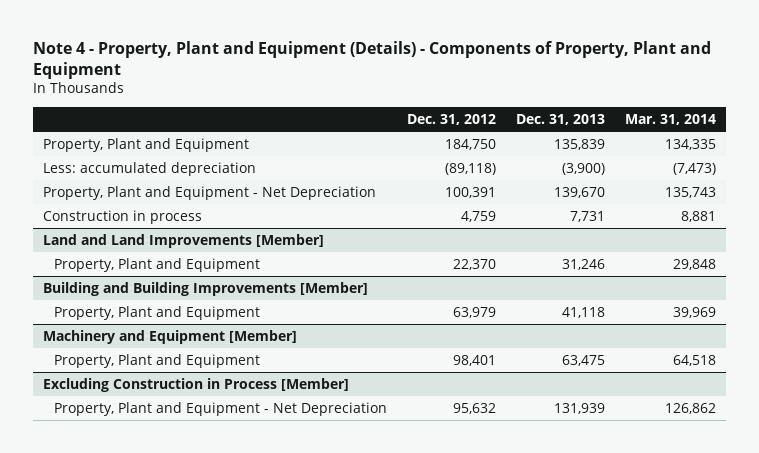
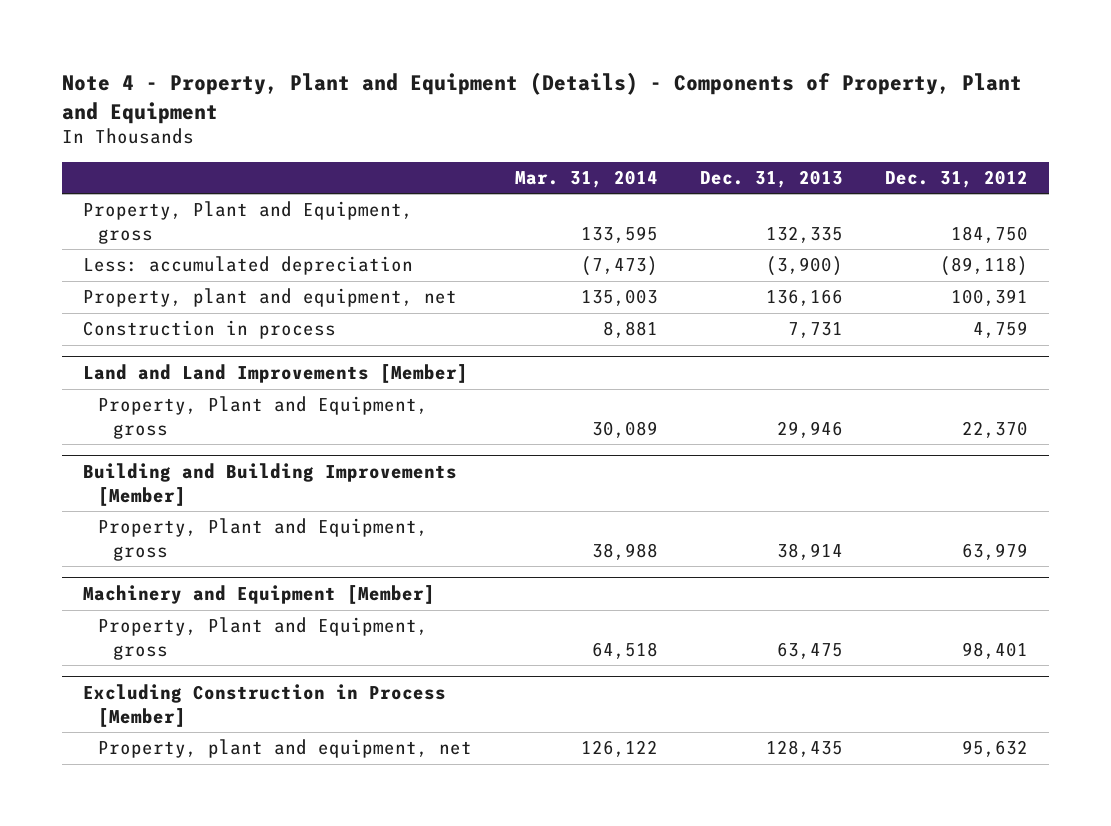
[42,137,249,152] Property, Plant and Equipment -> [82,201,413,244] Property, Plant and Equipment, gross
[554,138,606,150] 135,839 -> [765,225,843,243] 132,335
[665,138,717,150] 134,335 -> [580,225,658,243] 133,595
[42,185,376,200] Property, Plant and Equipment - Net Depreciation -> [82,288,457,308] Property, plant and equipment, net
[554,186,606,198] 139,670 -> [765,289,843,307] 136,166
[665,186,717,198] 135,743 -> [580,289,658,307] 135,003
[53,257,260,272] Property, Plant and Equipment -> [98,396,429,439] Property, Plant and Equipment, gross
[562,258,606,270] 31,246 -> [776,420,843,438] 29,946
[673,258,717,270] 29,848 -> [591,420,658,438] 30,089
[53,305,260,320] Property, Plant and Equipment -> [98,518,429,561] Property, Plant and Equipment, gross
[562,306,606,318] 41,118 -> [776,542,843,560] 38,914
[673,306,717,318] 39,969 -> [591,542,658,560] 38,988
[53,353,260,368] Property, Plant and Equipment -> [98,617,429,660] Property, Plant and Equipment, gross
[53,401,387,416] Property, Plant and Equipment - Net Depreciation -> [98,739,473,759] Property, plant and equipment, net
[554,402,606,414] 131,939 -> [765,740,843,758] 128,435
[665,402,717,414] 126,862 -> [580,740,658,758] 126,122

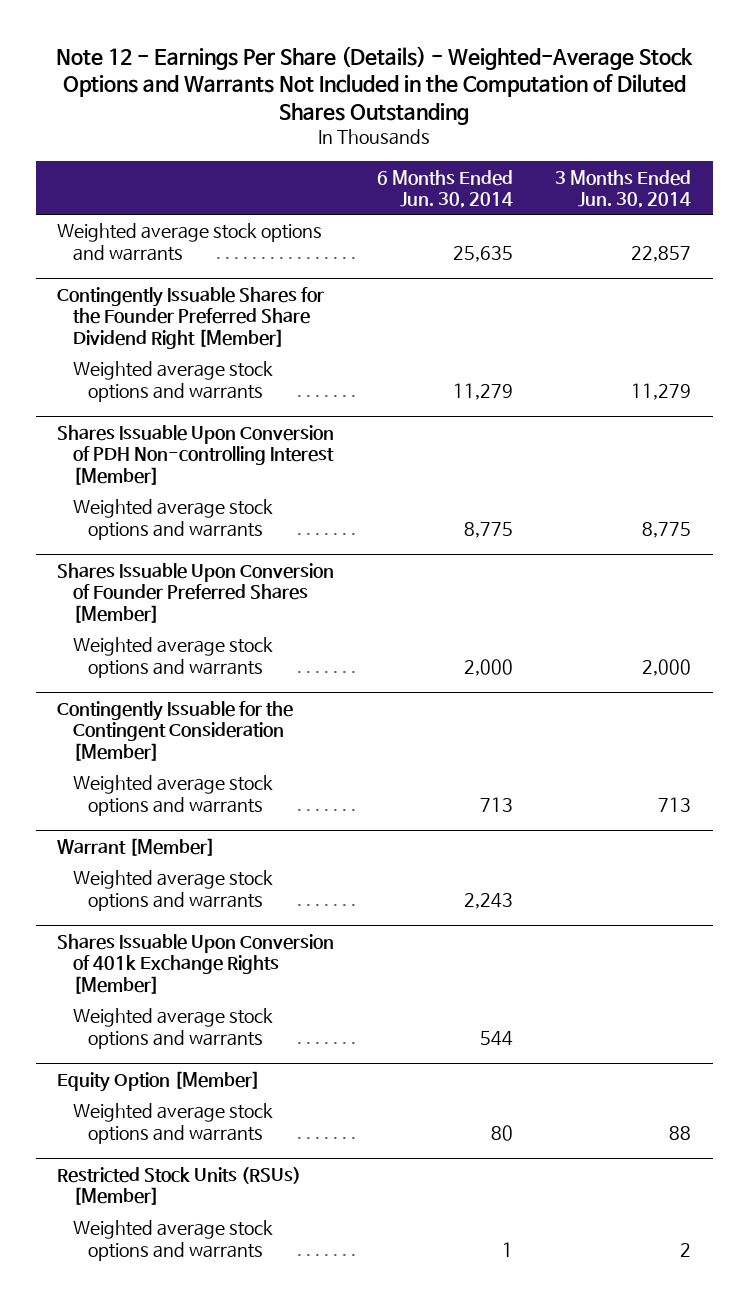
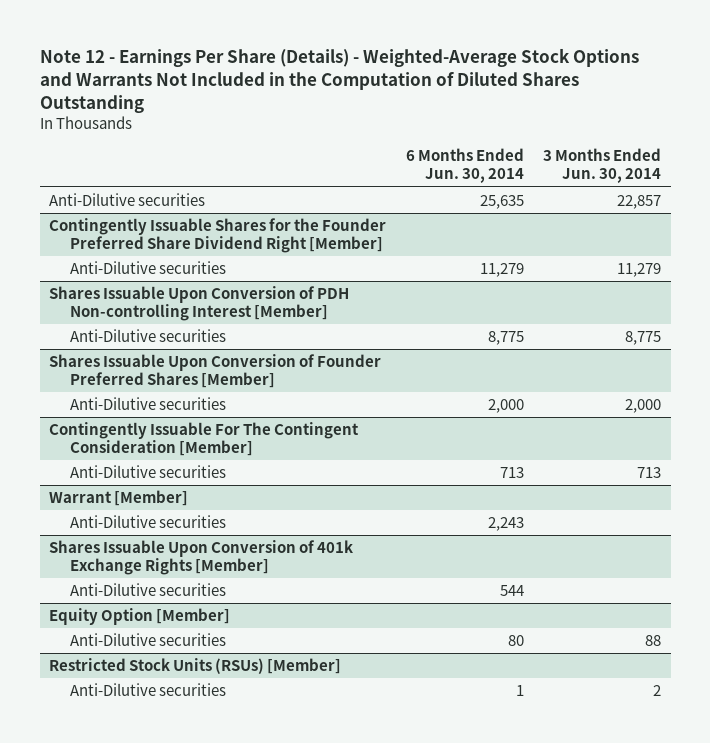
[57,223,323,261] Weighted average stock options and warrants -> [49,193,206,207] Anti-Dilutive securities
[72,361,273,402] Weighted average stock options and warrants -> [69,261,226,275] Anti-Dilutive securities
[72,499,273,540] Weighted average stock options and warrants -> [69,329,226,343] Anti-Dilutive securities
[72,637,273,678] Weighted average stock options and warrants -> [69,397,226,411] Anti-Dilutive securities
[57,700,294,761] Contingently Issuable for the Contingent Consideration [Member] -> [49,422,360,457] Contingently Issuable For The Contingent Consideration [Member]
[72,775,273,816] Weighted average stock options and warrants -> [69,465,226,479] Anti-Dilutive securities
[72,870,273,911] Weighted average stock options and warrants -> [69,515,226,529] Anti-Dilutive securities
[72,1008,273,1049] Weighted average stock options and warrants -> [69,583,226,597] Anti-Dilutive securities
[72,1103,273,1144] Weighted average stock options and warrants -> [69,633,226,647] Anti-Dilutive securities
[72,1220,273,1261] Weighted average stock options and warrants -> [69,683,226,697] Anti-Dilutive securities

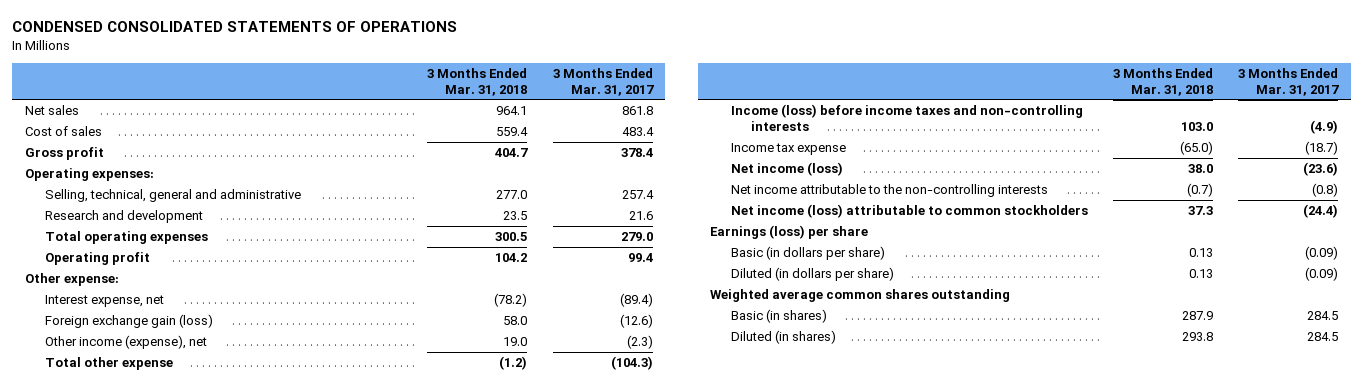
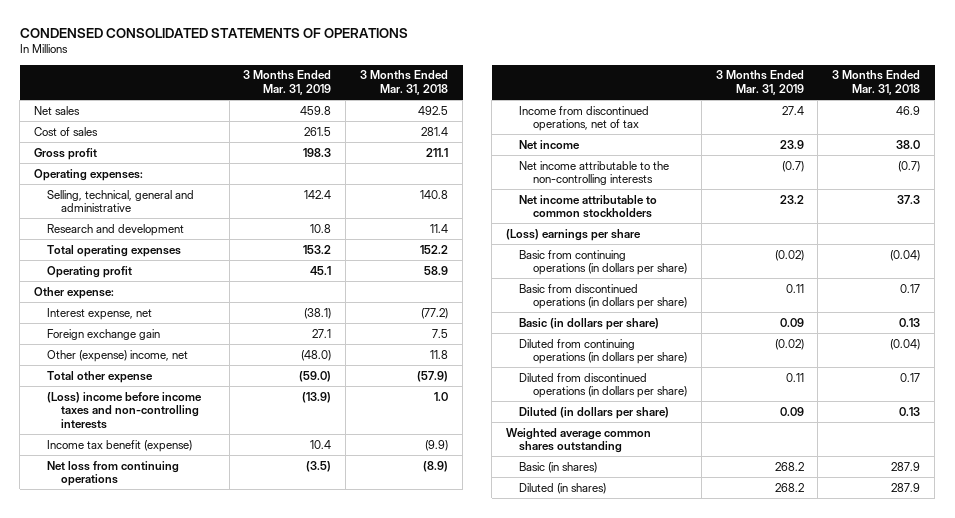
[552,67,654,96] 3 Months Ended Mar. 31, 2017 -> none
none -> [243,70,332,96] 3 Months Ended Mar. 31, 2019
[496,106,528,116] 964.1 -> [418,105,449,115] 492.5
[496,127,529,137] 559.4 -> [421,126,449,136] 281.4
[495,148,529,158] 404.7 -> [426,147,449,157] 211.1
[496,190,528,200] 277.0 -> [420,189,449,199] 140.8
[503,211,528,221] 23.5 -> [430,223,449,233] 11.4
[495,232,528,242] 300.5 -> [420,244,449,254] 152.2
[495,253,528,263] 104.2 -> [424,265,449,275] 58.9
[494,293,528,308] (78.2) -> [421,307,449,319] (77.2)
[45,314,214,329] Foreign exchange gain (loss) -> [47,328,161,340] Foreign exchange gain
[503,316,528,326] 58.0 -> [432,328,449,338] 7.5
[45,335,208,350] Other income (expense), net -> [47,349,189,362] Other (expense) income, net
[503,337,528,347] 19.0 -> [430,349,449,359] 11.8
[499,356,528,371] (1.2) -> [417,370,449,382] (57.9)
[730,104,1083,131] Income (loss) before income taxes and non-controlling interests -> [47,391,203,429] (Loss) income before income taxes and non-controlling interests
[1180,121,1213,131] 103.0 -> [434,391,449,401] 1.0
[730,143,846,156] Income tax expense -> [47,439,193,452] Income tax benefit (expense)
[1179,141,1213,156] (65.0) -> [425,439,449,451] (9.9)
none -> [47,460,180,487] Net loss from continuing operations
none -> [519,105,650,132] Income from discontinued operations, net of tax
[730,162,843,177] Net income (loss) -> [519,139,581,149] Net income
[730,204,1088,219] Net income (loss) attributable to common stockholders -> [519,194,658,219] Net income attributable to common stockholders
[710,225,869,240] Earnings (loss) per share -> [506,228,642,241] (Loss) earnings per share
none -> [519,249,687,276] Basic from continuing operations (in dollars per share)
none -> [519,283,687,310] Basic from discontinued operations (in dollars per share)
none -> [519,338,687,365] Diluted from continuing operations (in dollars per share)
none -> [519,372,687,399] Diluted from discontinued operations (in dollars per share)
[1181,332,1213,342] 293.8 -> [891,482,921,492] 287.9

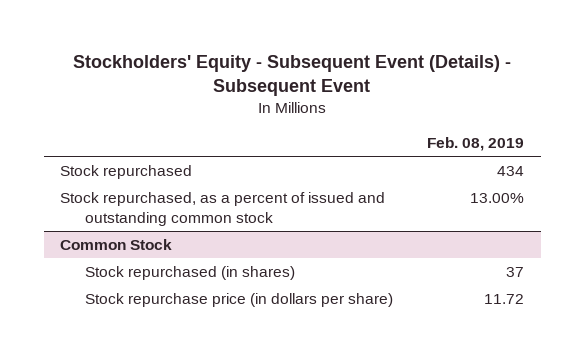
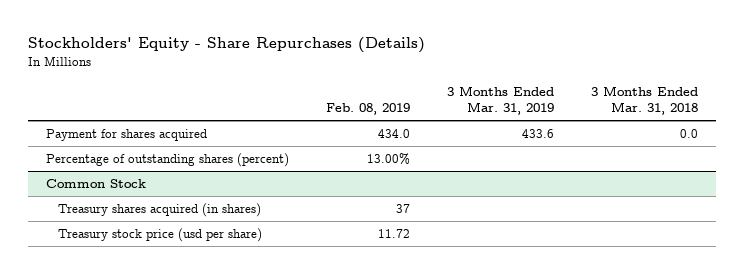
[73,55,512,97] Stockholders' Equity - Subsequent Event (Details) - Subsequent Event -> [27,37,425,54] Stockholders' Equity - Share Repurchases (Details)
none -> [446,86,554,116] 3 Months Ended Mar. 31, 2019
none -> [590,86,698,116] 3 Months Ended Mar. 31, 2018
[60,164,193,179] Stock repurchased -> none
none -> [46,129,208,142] Payment for shares acquired
[60,191,386,226] Stock repurchased, as a percent of issued and outstanding common stock -> [46,153,290,168] Percentage of outstanding shares (percent)
[85,265,296,280] Stock repurchased (in shares) -> [57,203,261,218] Treasury shares acquired (in shares)
[85,292,394,307] Stock repurchase price (in dollars per share) -> [57,228,262,243] Treasury stock price (usd per share)

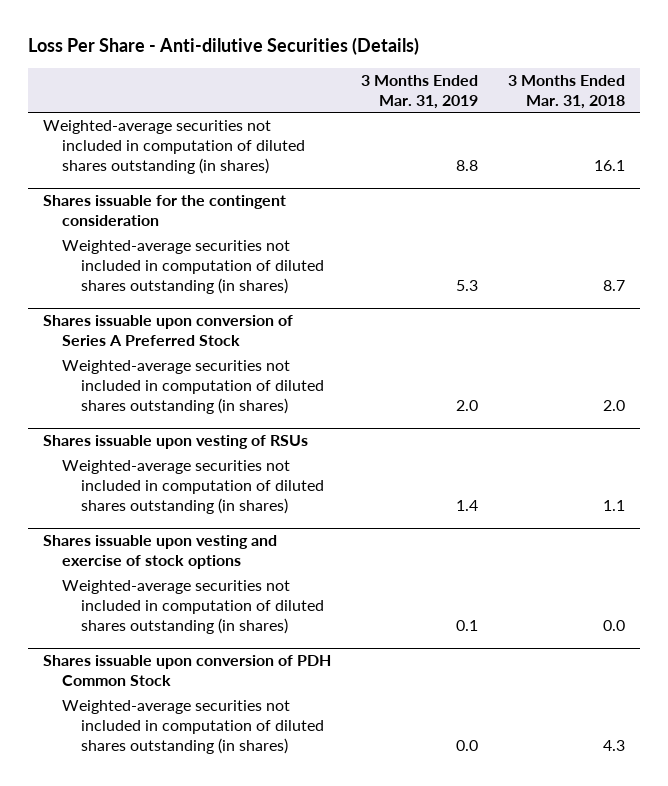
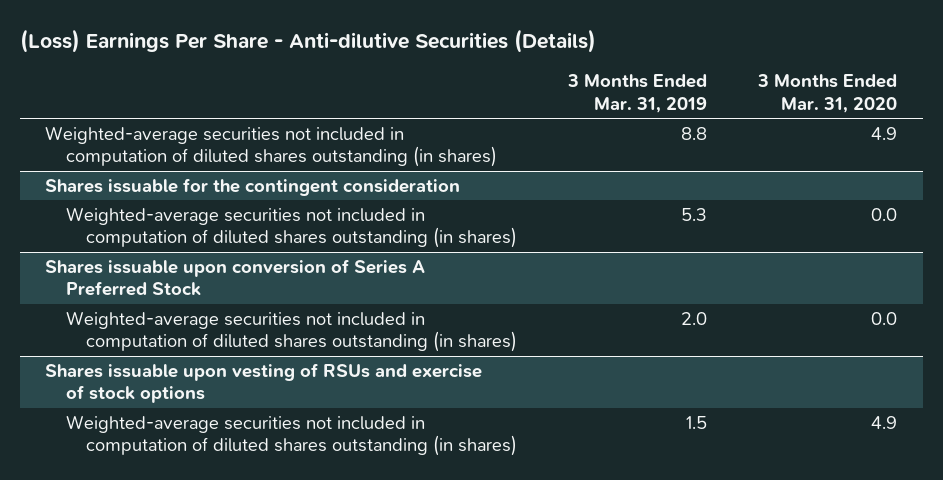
[28,37,420,56] Loss Per Share - Anti-dilutive Securities (Details) -> [19,29,596,54] (Loss) Earnings Per Share - Anti-dilutive Securities (Details)
[508,74,626,109] 3 Months Ended Mar. 31, 2018 -> none
none -> [757,74,898,113] 3 Months Ended Mar. 31, 2020
[43,534,278,570] Shares issuable upon vesting and exercise of stock options -> none
[62,579,325,635] Weighted-average securities not included in computation of diluted shares outstanding (in shares) -> none
[43,654,332,687] Shares issuable upon conversion of PDH Common Stock -> none
[62,699,325,755] Weighted-average securities not included in computation of diluted shares outstanding (in shares) -> none
[43,434,309,449] Shares issuable upon vesting of RSUs -> [45,362,483,404] Shares issuable upon vesting of RSUs and exercise of stock options
[456,500,479,512] 1.4 -> [686,415,708,429] 1.5

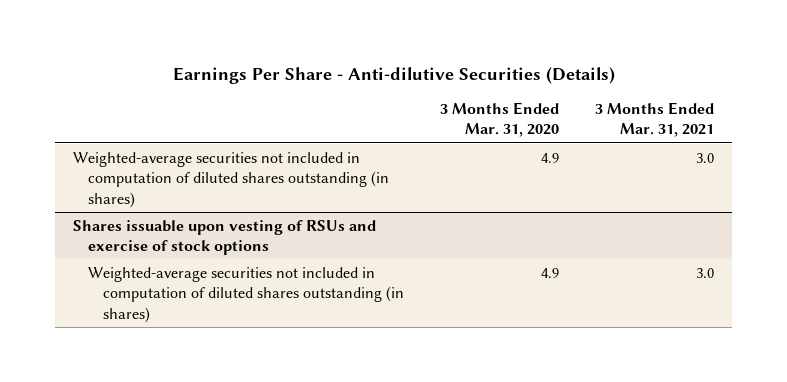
[19,29,596,54] (Loss) Earnings Per Share - Anti-dilutive Securities (Details) -> [172,66,615,84] Earnings Per Share - Anti-dilutive Securities (Details)
[567,74,708,113] 3 Months Ended Mar. 31, 2019 -> none
none -> [595,101,715,138] 3 Months Ended Mar. 31, 2021
[45,177,461,196] Shares issuable for the contingent consideration -> none
[65,206,517,249] Weighted-average securities not included in computation of diluted shares outstanding (in shares) -> none
[45,258,426,297] Shares issuable upon conversion of Series A Preferred Stock -> none
[65,310,517,353] Weighted-average securities not included in computation of diluted shares outstanding (in shares) -> none

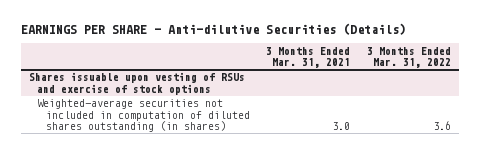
[172,66,615,84] Earnings Per Share - Anti-dilutive Securities (Details) -> [20,23,406,36] EARNINGS PER SHARE - Anti-dilutive Securities (Details)
[440,101,560,138] 3 Months Ended Mar. 31, 2020 -> none
none -> [366,46,451,68] 3 Months Ended Mar. 31, 2022
[73,151,390,208] Weighted-average securities not included in computation of diluted shares outstanding (in shares) -> none

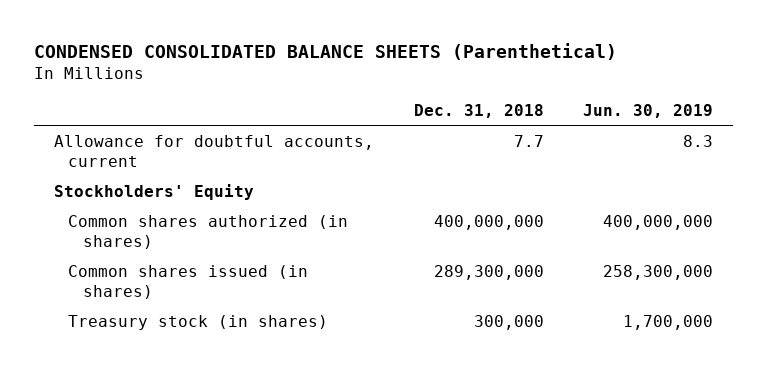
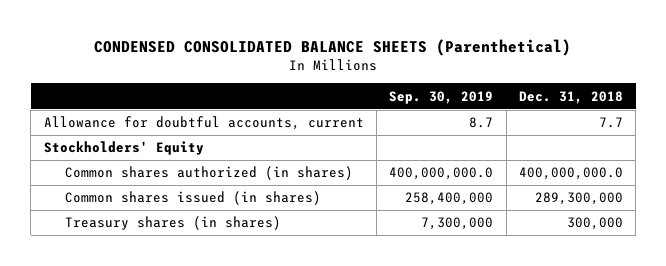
[583,103,714,118] Jun. 30, 2019 -> none
none -> [389,90,494,104] Sep. 30, 2019
[433,214,544,230] 400,000,000 -> [518,167,623,181] 400,000,000.0
[68,314,329,330] Treasury stock (in shares) -> [64,216,281,231] Treasury shares (in shares)

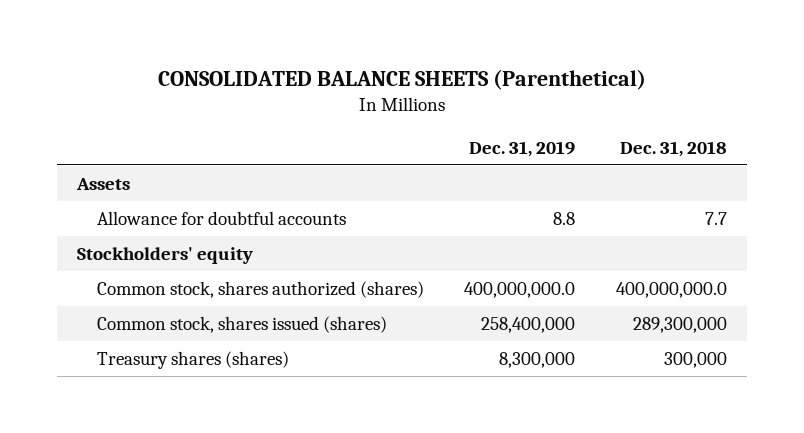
[94,38,572,56] CONDENSED CONSOLIDATED BALANCE SHEETS (Parenthetical) -> [158,69,647,91] CONSOLIDATED BALANCE SHEETS (Parenthetical)
[389,90,494,104] Sep. 30, 2019 -> none
none -> [469,140,576,157] Dec. 31, 2019
none -> [76,177,131,190] Assets
[43,116,364,131] Allowance for doubtful accounts, current -> [96,210,346,225] Allowance for doubtful accounts
[43,141,204,156] Stockholders' Equity -> [77,246,254,264] Stockholders' equity
[64,166,353,181] Common shares authorized (in shares) -> [96,280,424,298] Common stock, shares authorized (shares)
[64,191,321,206] Common shares issued (in shares) -> [96,315,387,333] Common stock, shares issued (shares)
[64,216,281,231] Treasury shares (in shares) -> [96,350,289,369] Treasury shares (shares)

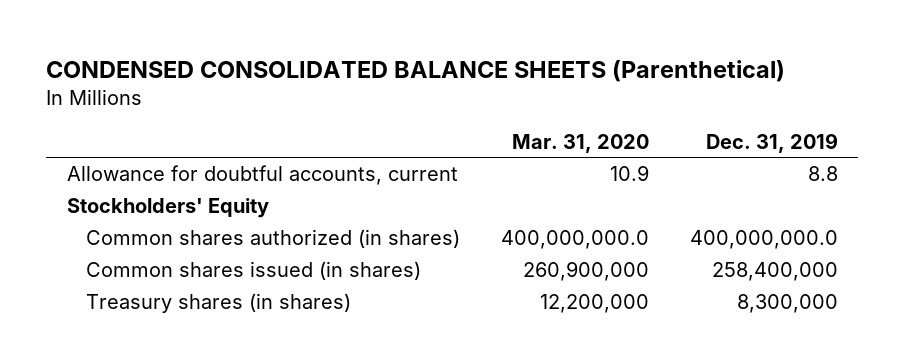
[158,69,647,91] CONSOLIDATED BALANCE SHEETS (Parenthetical) -> [46,59,786,82] CONDENSED CONSOLIDATED BALANCE SHEETS (Parenthetical)
[619,140,727,157] Dec. 31, 2018 -> none
none -> [511,133,649,153] Mar. 31, 2020
[76,177,131,190] Assets -> none
[96,210,346,225] Allowance for doubtful accounts -> [66,165,458,186] Allowance for doubtful accounts, current
[77,246,254,264] Stockholders' equity -> [66,198,269,219] Stockholders' Equity
[96,280,424,298] Common stock, shares authorized (shares) -> [86,229,461,249] Common shares authorized (in shares)
[96,315,387,333] Common stock, shares issued (shares) -> [86,261,422,281] Common shares issued (in shares)
[96,350,289,369] Treasury shares (shares) -> [86,293,352,314] Treasury shares (in shares)

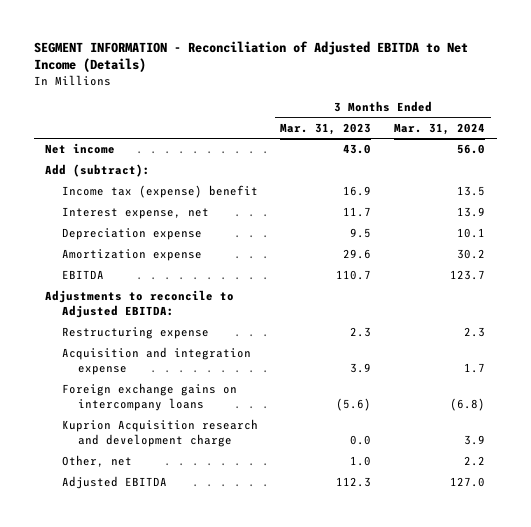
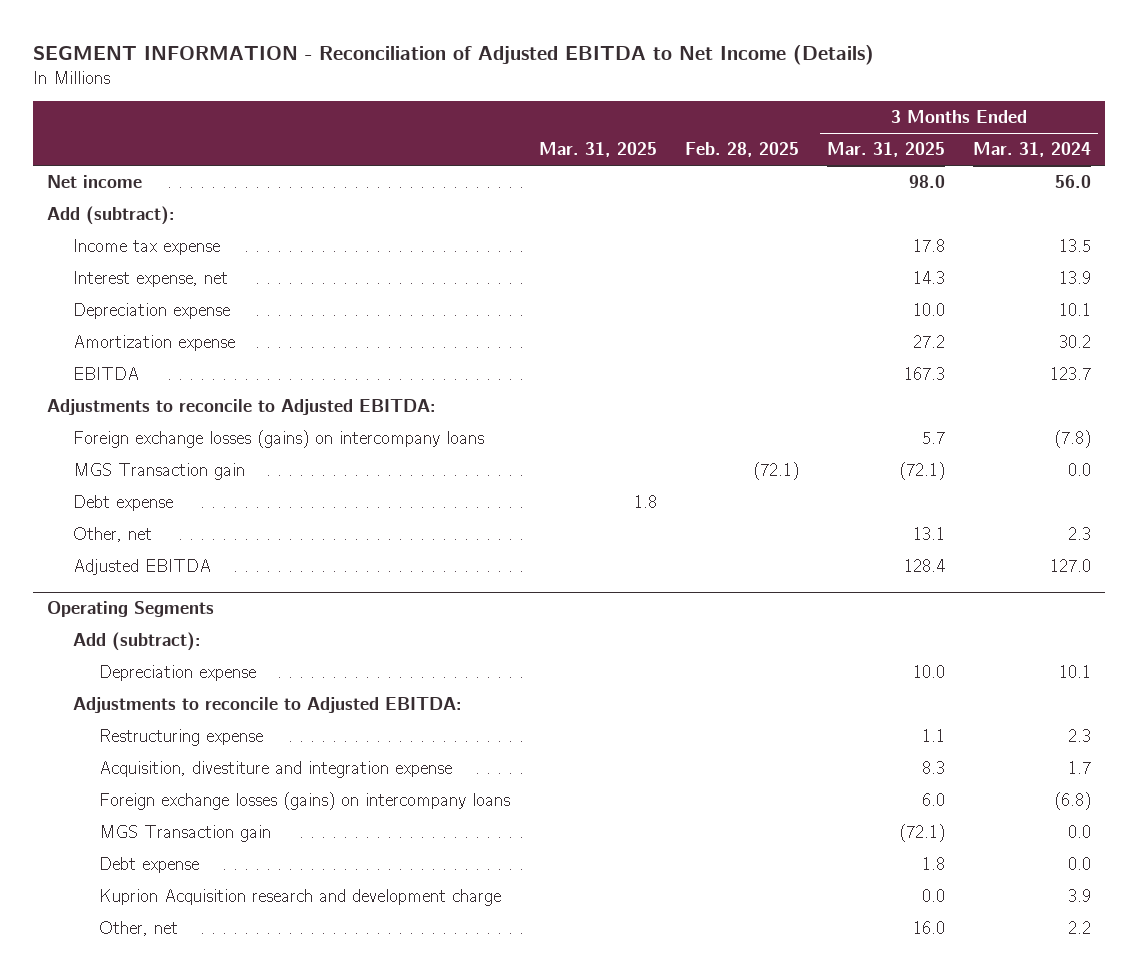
[280,122,372,135] Mar. 31, 2023 -> none
none -> [538,142,657,158] Mar. 31, 2025
none -> [684,142,799,158] Feb. 28, 2025
none -> [826,142,945,158] Mar. 31, 2025
[61,185,258,199] Income tax (expense) benefit -> [73,239,221,256] Income tax expense
none -> [73,430,485,449] Foreign exchange losses (gains) on intercompany loans
none -> [73,463,246,481] MGS Transaction gain
none -> [73,495,174,512] Debt expense
none -> [73,527,153,543] Other, net
[61,476,167,490] Adjusted EBITDA -> [73,559,212,576] Adjusted EBITDA
none -> [46,601,214,618] Operating Segments
none -> [73,632,202,652] Add (subtract):
none -> [99,665,257,682] Depreciation expense
none -> [73,697,463,714] Adjustments to reconcile to Adjusted EBITDA:
[61,347,251,376] Acquisition and integration expense -> [99,761,453,779] Acquisition, divestiture and integration expense
[61,383,237,412] Foreign exchange gains on intercompany loans -> [99,792,511,811] Foreign exchange losses (gains) on intercompany loans
none -> [99,825,272,843] MGS Transaction gain
none -> [99,857,200,874] Debt expense

